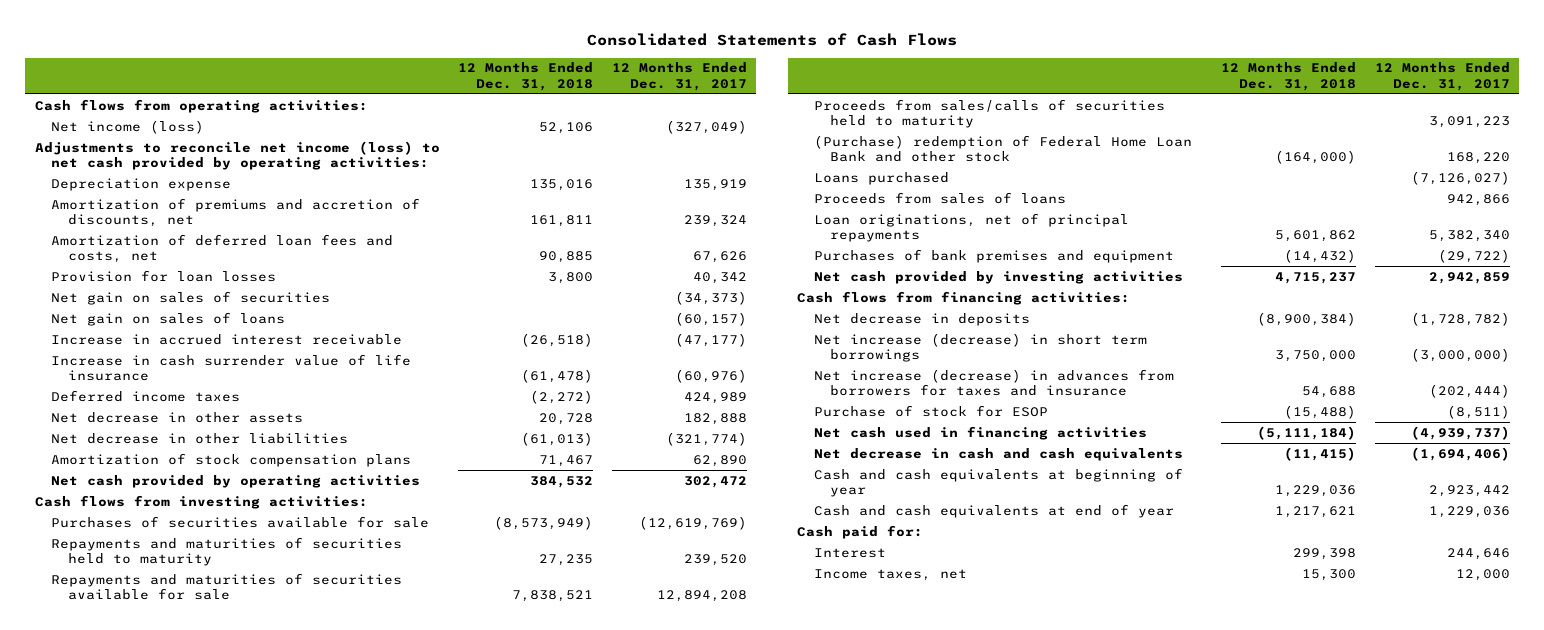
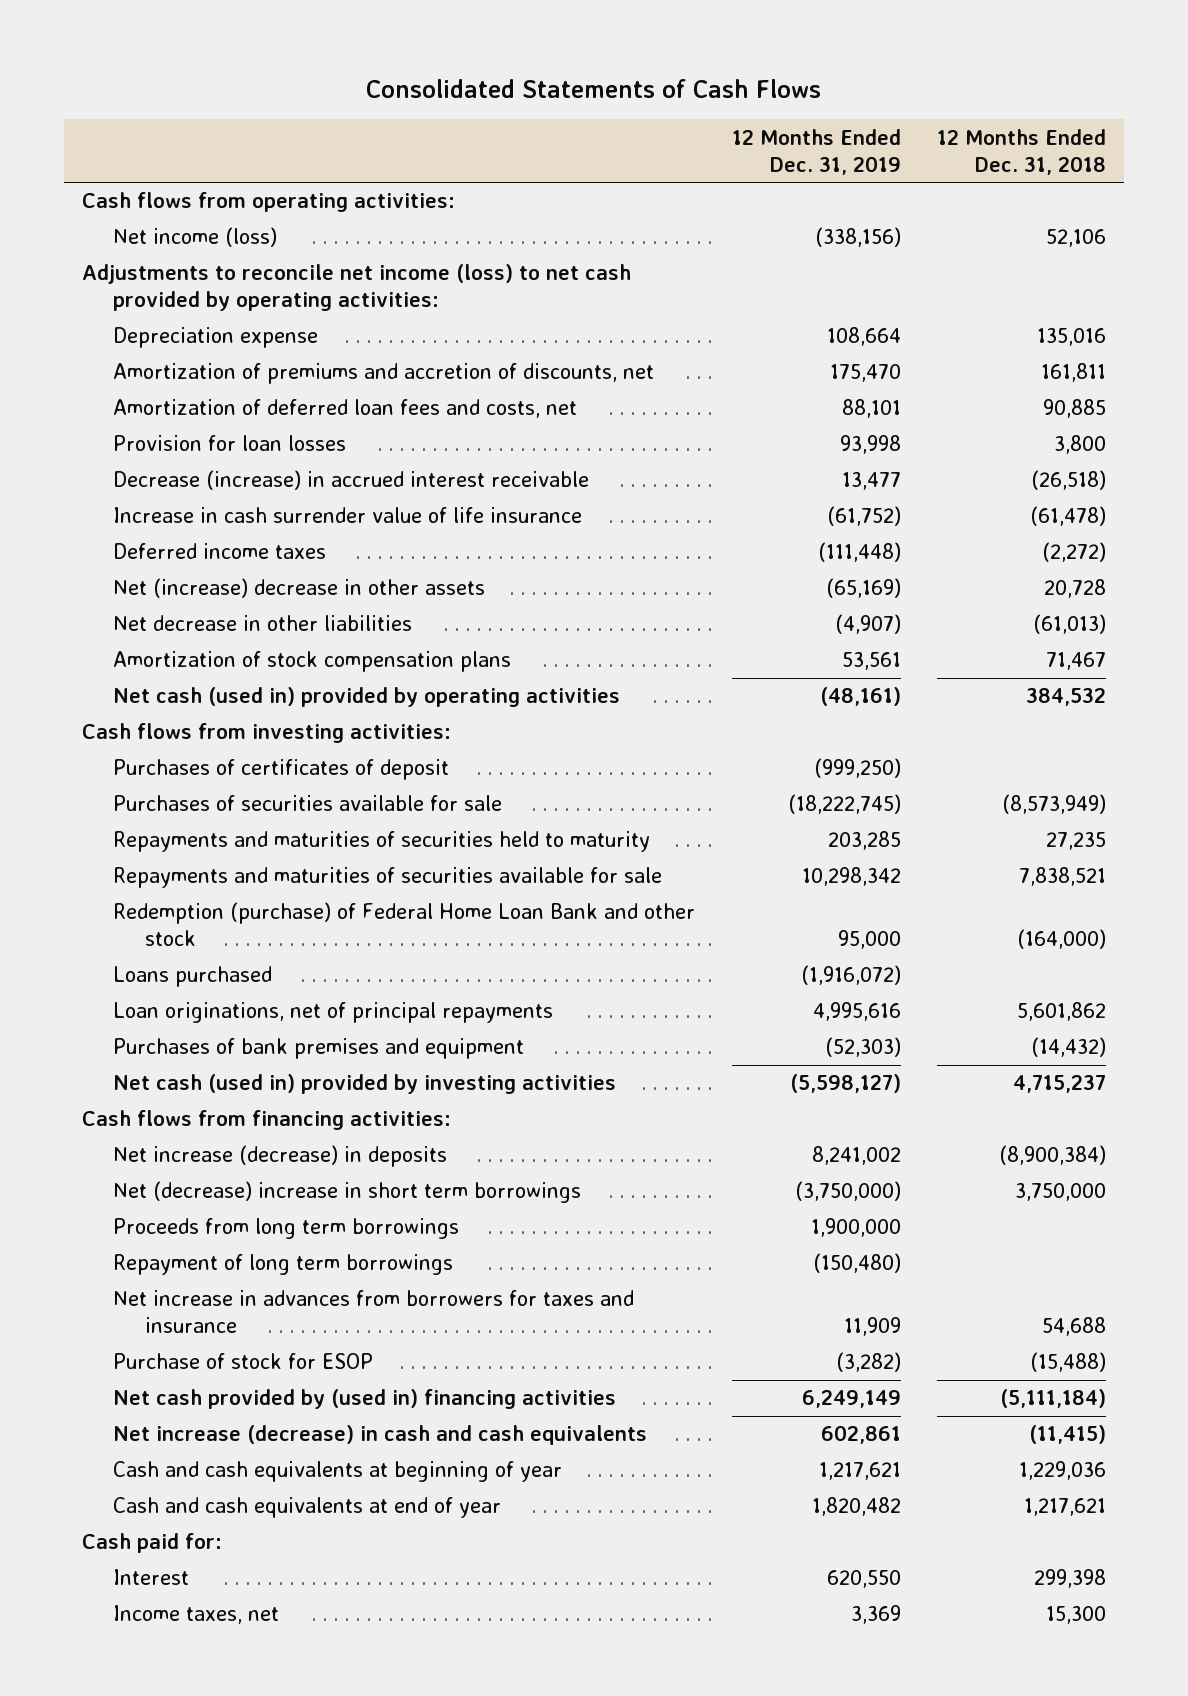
[612,62,748,91] 12 Months Ended Dec. 31, 2017 -> none
none -> [731,128,901,175] 12 Months Ended Dec. 31, 2019
[51,290,331,305] Net gain on sales of securities -> none
[51,311,286,326] Net gain on sales of loans -> none
[51,333,403,345] Increase in accrued interest receivable -> [113,470,590,491] Decrease (increase) in accrued interest receivable
[51,411,304,423] Net decrease in other assets -> [113,578,486,599] Net (increase) decrease in other assets
[51,474,421,488] Net cash provided by operating activities -> [113,687,621,708] Net cash (used in) provided by operating activities
none -> [113,759,450,781] Purchases of certificates of deposit
[813,98,1165,129] Proceeds from sales/calls of securities held to maturity -> none
[813,134,1192,163] (Purchase) redemption of Federal Home Loan Bank and other stock -> [113,902,696,947] Redemption (purchase) of Federal Home Loan Bank and other stock
[813,191,1066,204] Proceeds from sales of loans -> none
[813,270,1183,284] Net cash provided by investing activities -> [113,1074,617,1095] Net cash (used in) provided by investing activities
[813,312,1030,326] Net decrease in deposits -> [113,1145,448,1168] Net increase (decrease) in deposits
[813,332,1147,363] Net increase (decrease) in short term borrowings -> [113,1181,582,1204] Net (decrease) increase in short term borrowings
none -> [113,1218,460,1240] Proceeds from long term borrowings
none -> [113,1254,454,1276] Repayment of long term borrowings
[813,368,1174,397] Net increase (decrease) in advances from borrowers for taxes and insurance -> [113,1290,635,1334] Net increase in advances from borrowers for taxes and insurance
[813,425,1147,440] Net cash used in financing activities -> [113,1389,617,1410] Net cash provided by (used in) financing activities
[813,447,1183,461] Net decrease in cash and cash equivalents -> [113,1425,648,1446] Net increase (decrease) in cash and cash equivalents

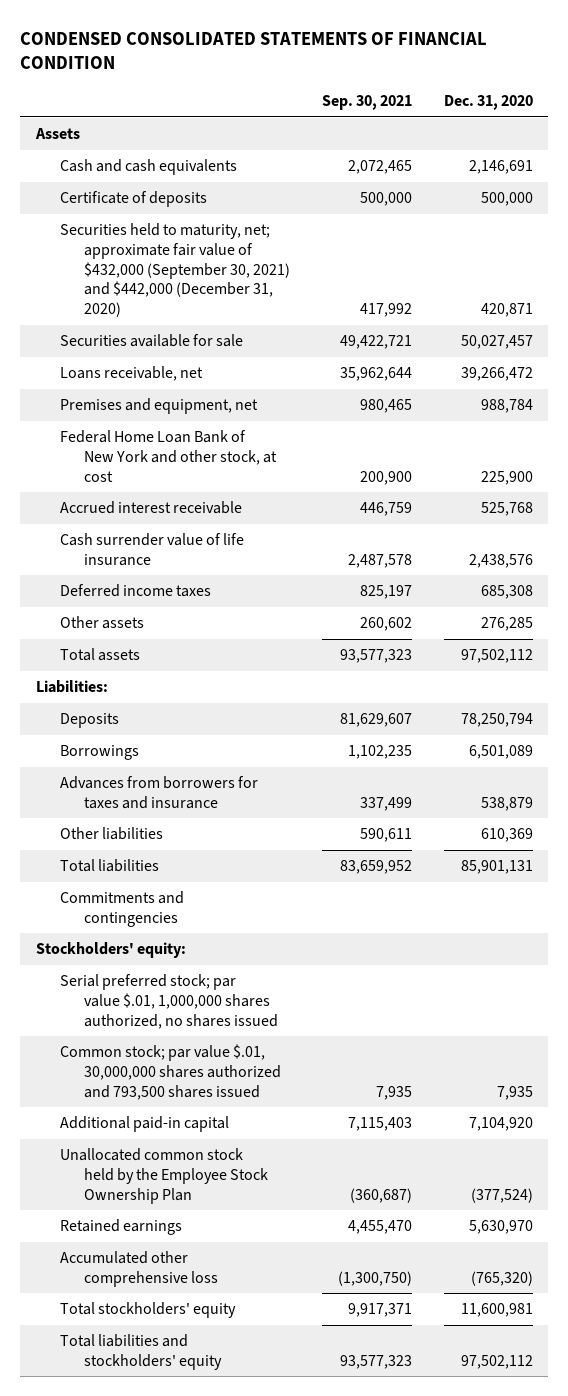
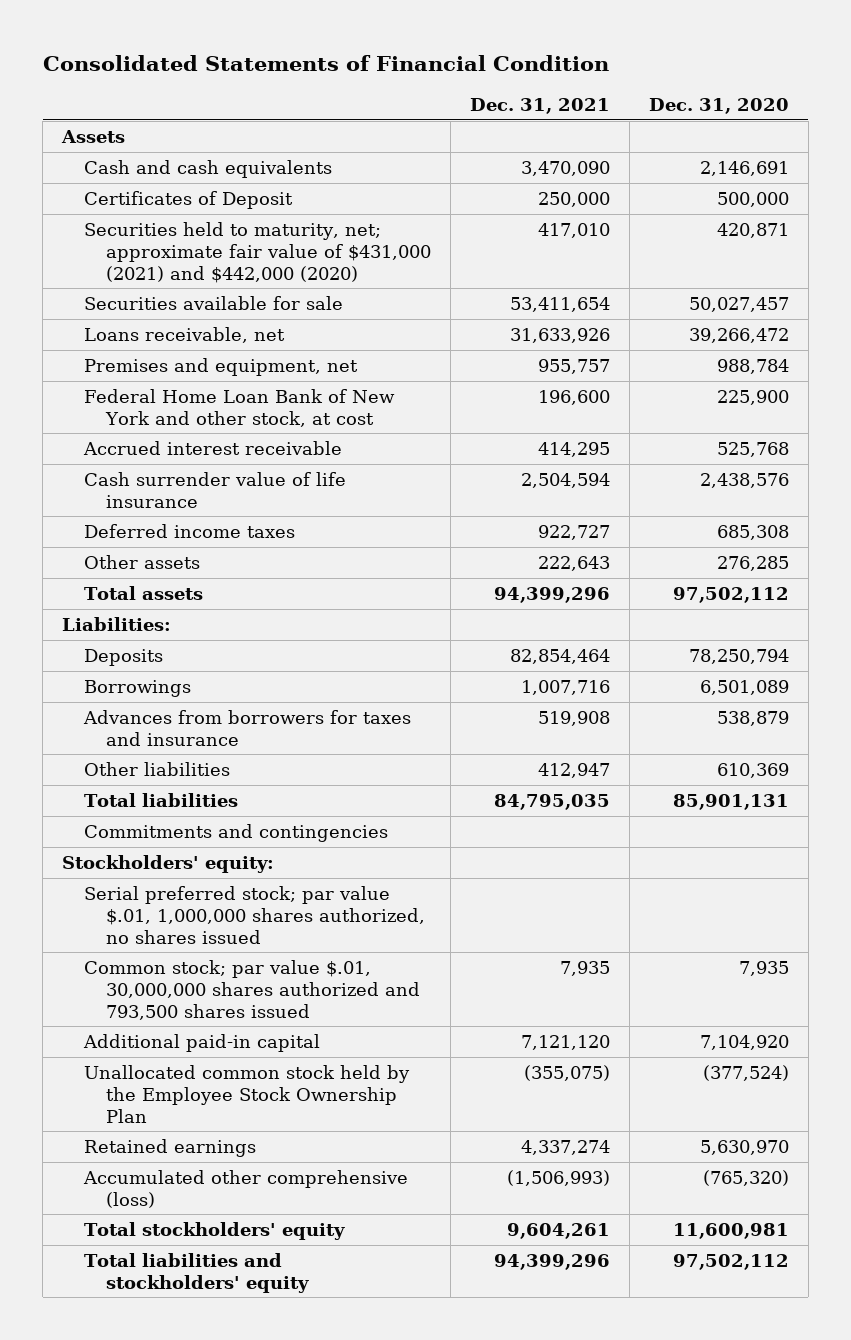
[19,31,487,70] CONDENSED CONSOLIDATED STATEMENTS OF FINANCIAL CONDITION -> [42,55,609,72] Consolidated Statements of Financial Condition
[321,95,412,111] Sep. 30, 2021 -> none
none -> [470,98,611,115] Dec. 31, 2021
[60,191,208,208] Certificate of deposits -> [84,190,294,209] Certificates of Deposit
[60,223,291,318] Securities held to maturity, net; approximate fair value of $432,000 (September 30, 2021) and $442,000 (December 31, 2020) -> [84,221,432,283] Securities held to maturity, net; approximate fair value of $431,000 (2021) and $442,000 (2020)
[60,1251,219,1287] Accumulated other comprehensive loss -> [83,1169,409,1208] Accumulated other comprehensive (loss)

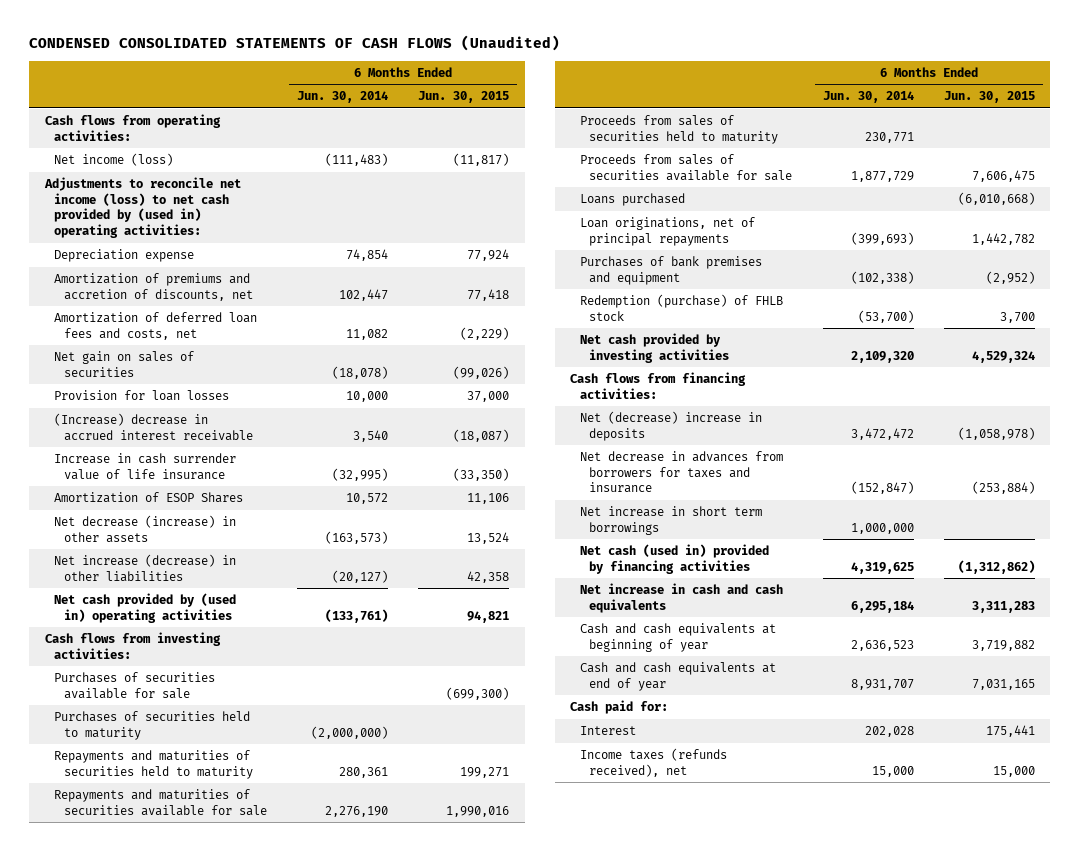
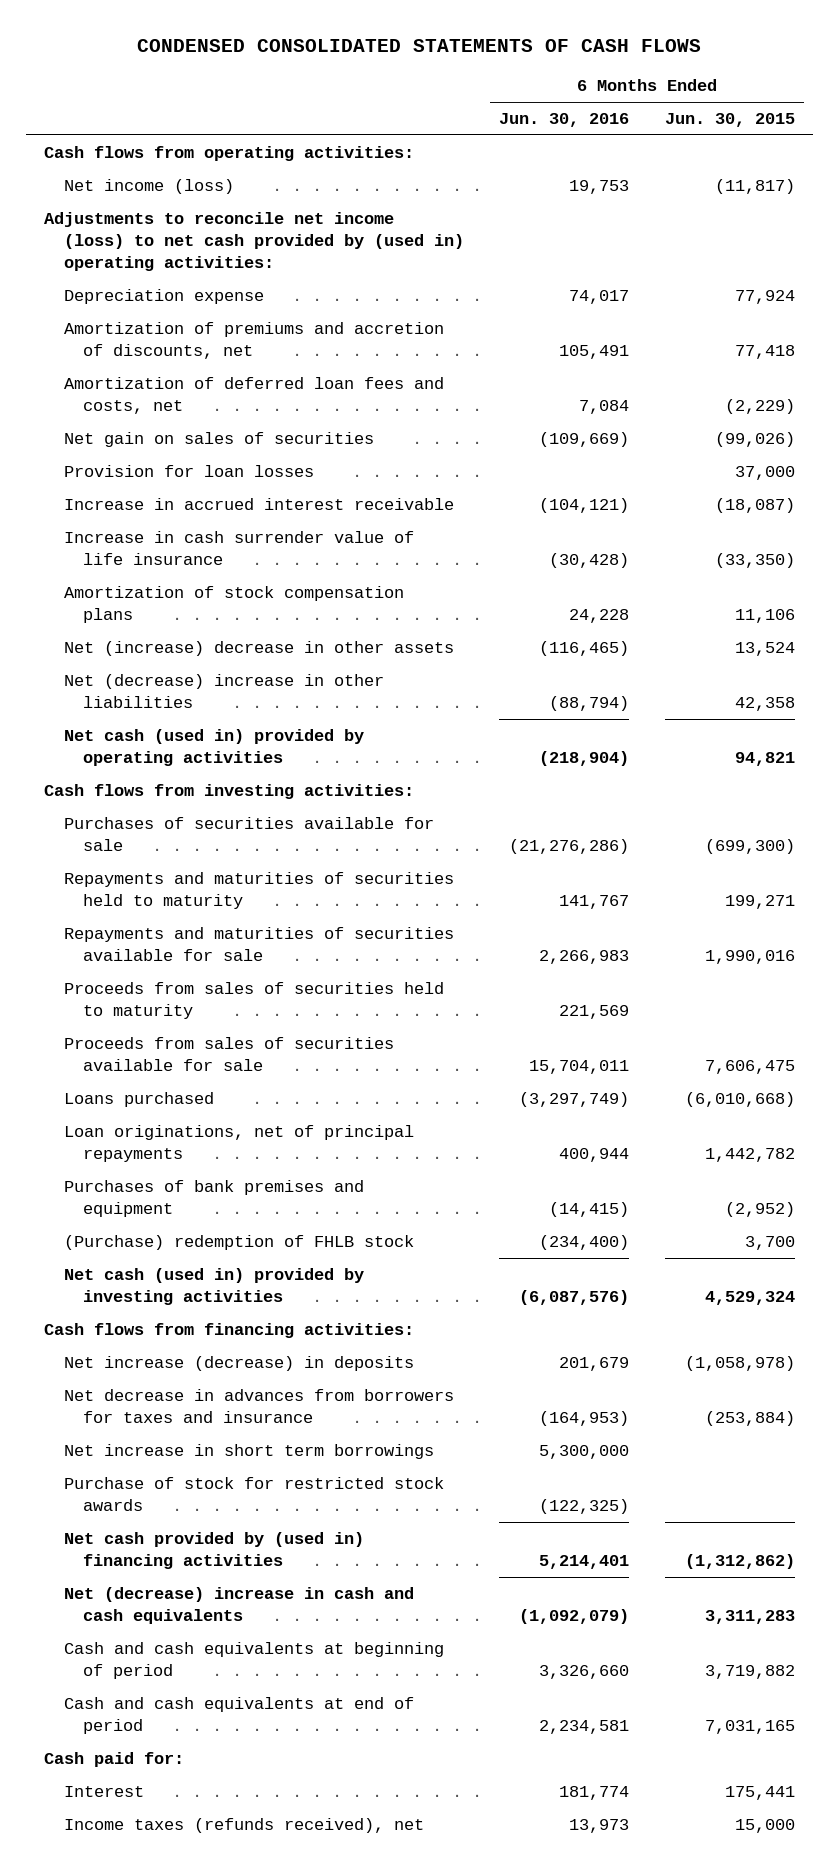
[29,35,561,52] CONDENSED CONSOLIDATED STATEMENTS OF CASH FLOWS (Unaudited) -> [137,39,702,53] CONDENSED CONSOLIDATED STATEMENTS OF CASH FLOWS
[296,91,388,104] Jun. 30, 2014 -> none
none -> [499,113,630,128] Jun. 30, 2016
[54,413,253,441] (Increase) decrease in accrued interest receivable -> [63,497,454,510] Increase in accrued interest receivable
[54,492,244,504] Amortization of ESOP Shares -> [63,585,404,623] Amortization of stock compensation plans
[54,515,237,543] Net decrease (increase) in other assets -> [63,640,454,656] Net (increase) decrease in other assets
[54,554,237,582] Net increase (decrease) in other liabilities -> [63,673,384,708] Net (decrease) increase in other liabilities
[54,593,237,623] Net cash provided by (used in) operating activities -> [63,728,364,766] Net cash (used in) provided by operating activities
[54,711,251,740] Purchases of securities held to maturity -> none
[579,294,783,321] Redemption (purchase) of FHLB stock -> [63,1234,414,1250] (Purchase) redemption of FHLB stock
[579,333,730,363] Net cash provided by investing activities -> [63,1267,364,1305] Net cash (used in) provided by investing activities
[579,411,762,441] Net (decrease) increase in deposits -> [63,1355,414,1371] Net increase (decrease) in deposits
none -> [63,1476,444,1511] Purchase of stock for restricted stock awards
[579,544,769,574] Net cash (used in) provided by financing activities -> [63,1531,364,1569] Net cash provided by (used in) financing activities
[579,583,783,613] Net increase in cash and cash equivalents -> [63,1586,414,1624] Net (decrease) increase in cash and cash equivalents
[579,623,776,652] Cash and cash equivalents at beginning of year -> [63,1641,444,1679] Cash and cash equivalents at beginning of period
[579,662,776,691] Cash and cash equivalents at end of year -> [63,1696,414,1734] Cash and cash equivalents at end of period

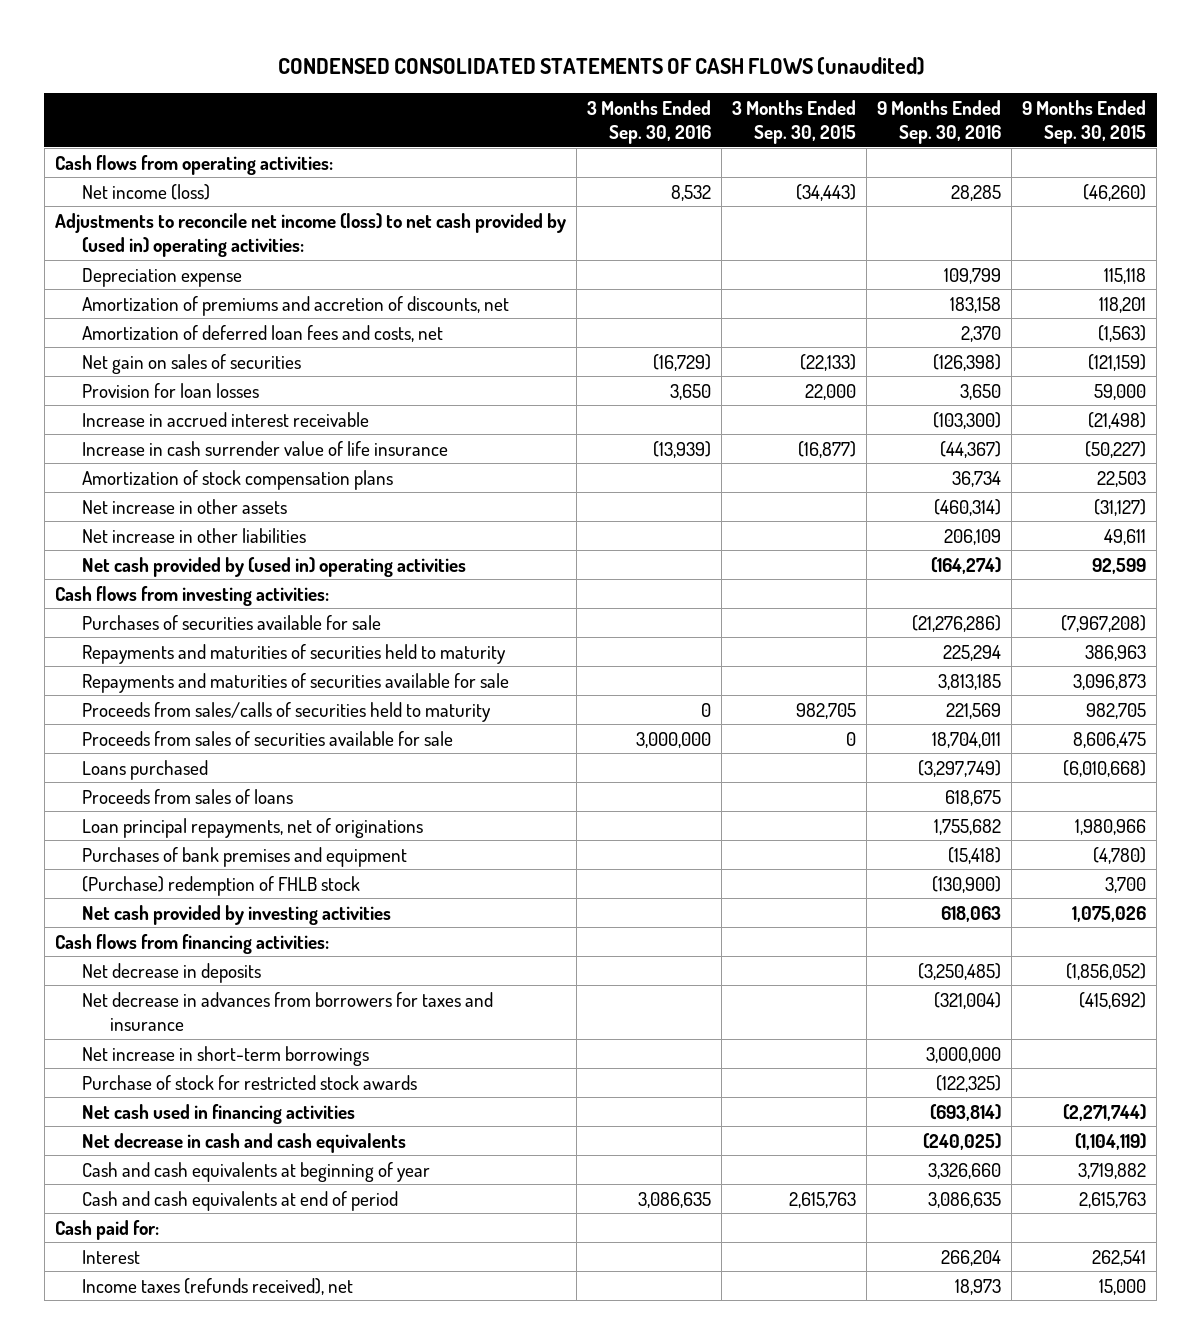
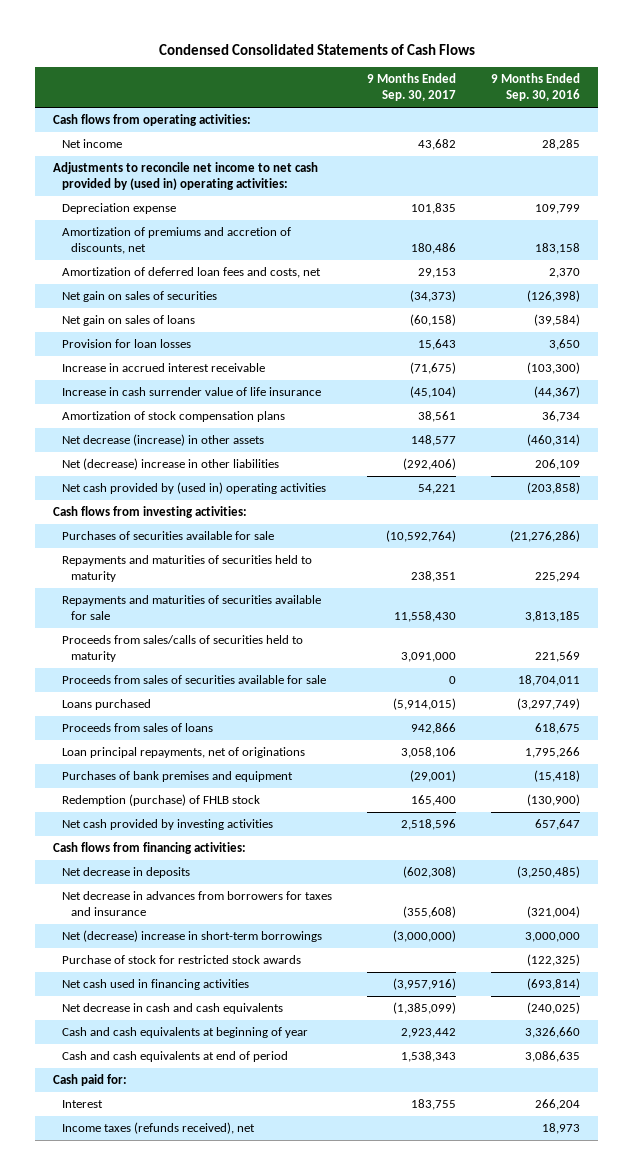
[277,57,925,76] CONDENSED CONSOLIDATED STATEMENTS OF CASH FLOWS (unaudited) -> [158,43,475,55] Condensed Consolidated Statements of Cash Flows
[587,99,712,144] 3 Months Ended Sep. 30, 2016 -> none
[732,99,857,144] 3 Months Ended Sep. 30, 2015 -> none
[1022,99,1147,144] 9 Months Ended Sep. 30, 2015 -> none
none -> [367,73,457,102] 9 Months Ended Sep. 30, 2017
[82,183,211,200] Net income (loss) -> [61,139,122,149] Net income
[55,212,567,257] Adjustments to reconcile net income (loss) to net cash provided by (used in) operating activities: -> [52,162,318,190] Adjustments to reconcile net income to net cash provided by (used in) operating activities:
none -> [61,315,195,327] Net gain on sales of loans
[82,498,288,514] Net increase in other assets -> [61,434,264,447] Net decrease (increase) in other assets
[82,527,307,543] Net increase in other liabilities -> [61,458,279,471] Net (decrease) increase in other liabilities
[931,556,1002,574] (164,274) -> [527,482,581,495] (203,858)
[934,818,1002,835] 1,755,682 -> [525,747,581,759] 1,795,266
[82,875,361,896] (Purchase) redemption of FHLB stock -> [61,794,260,807] Redemption (purchase) of FHLB stock
[941,905,1002,922] 618,063 -> [535,819,581,831] 657,647
[82,1045,370,1066] Net increase in short-term borrowings -> [61,930,322,943] Net (decrease) increase in short-term borrowings

